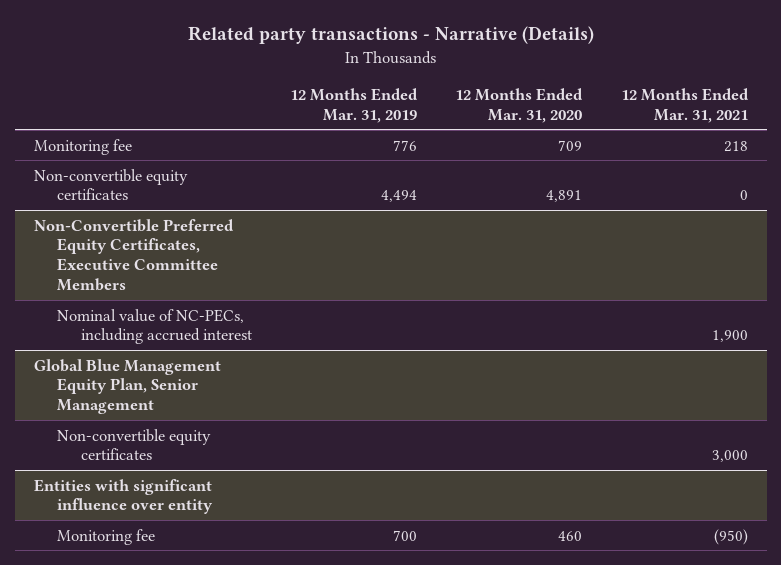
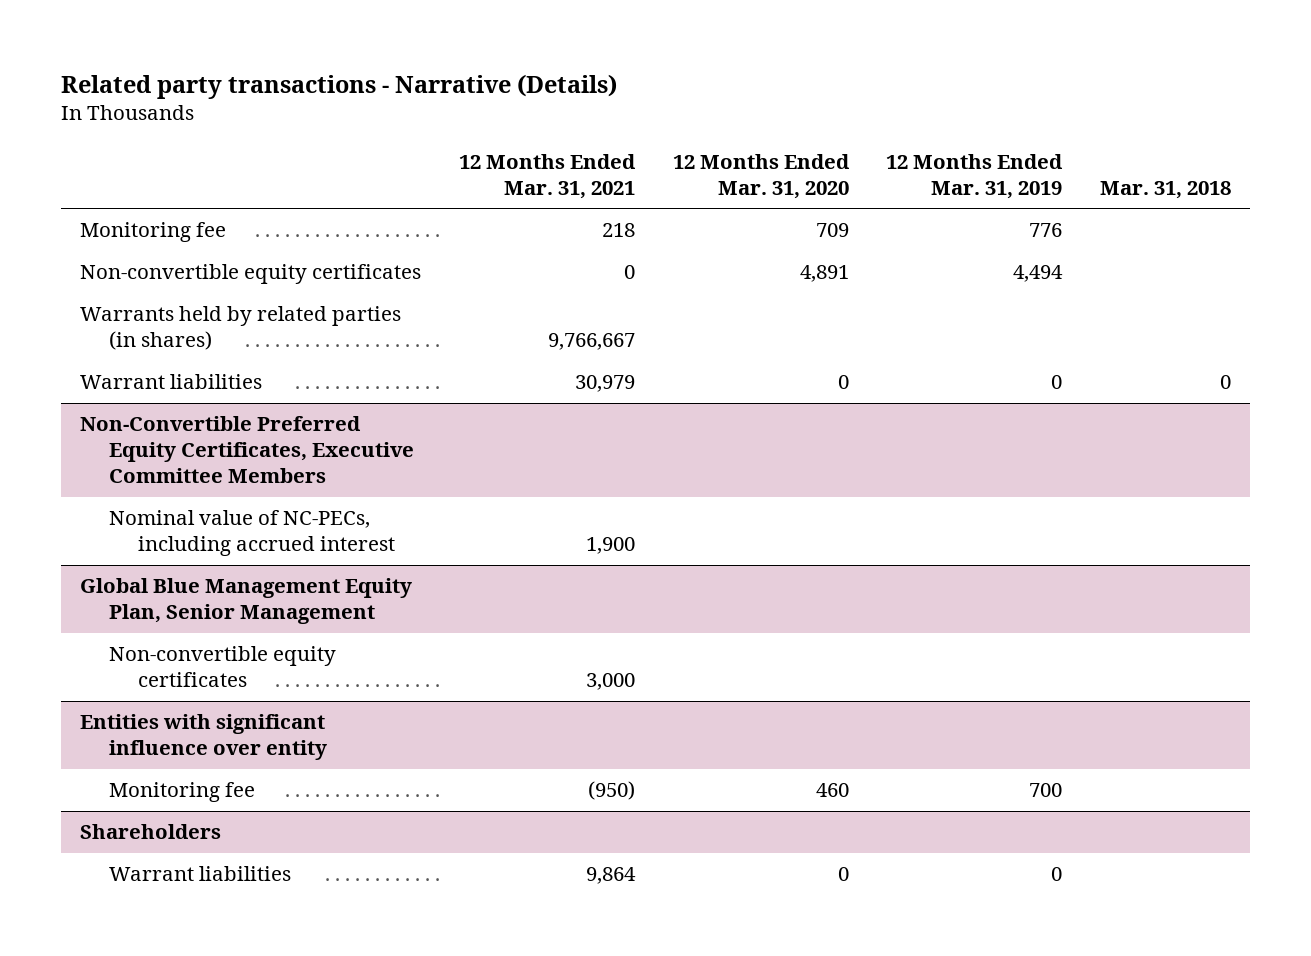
none -> [1100,180,1232,199] Mar. 31, 2018
none -> [80,306,402,351] Warrants held by related parties (in shares)
none -> [80,374,263,390] Warrant liabilities
none -> [80,824,222,840] Shareholders
none -> [109,866,292,882] Warrant liabilities

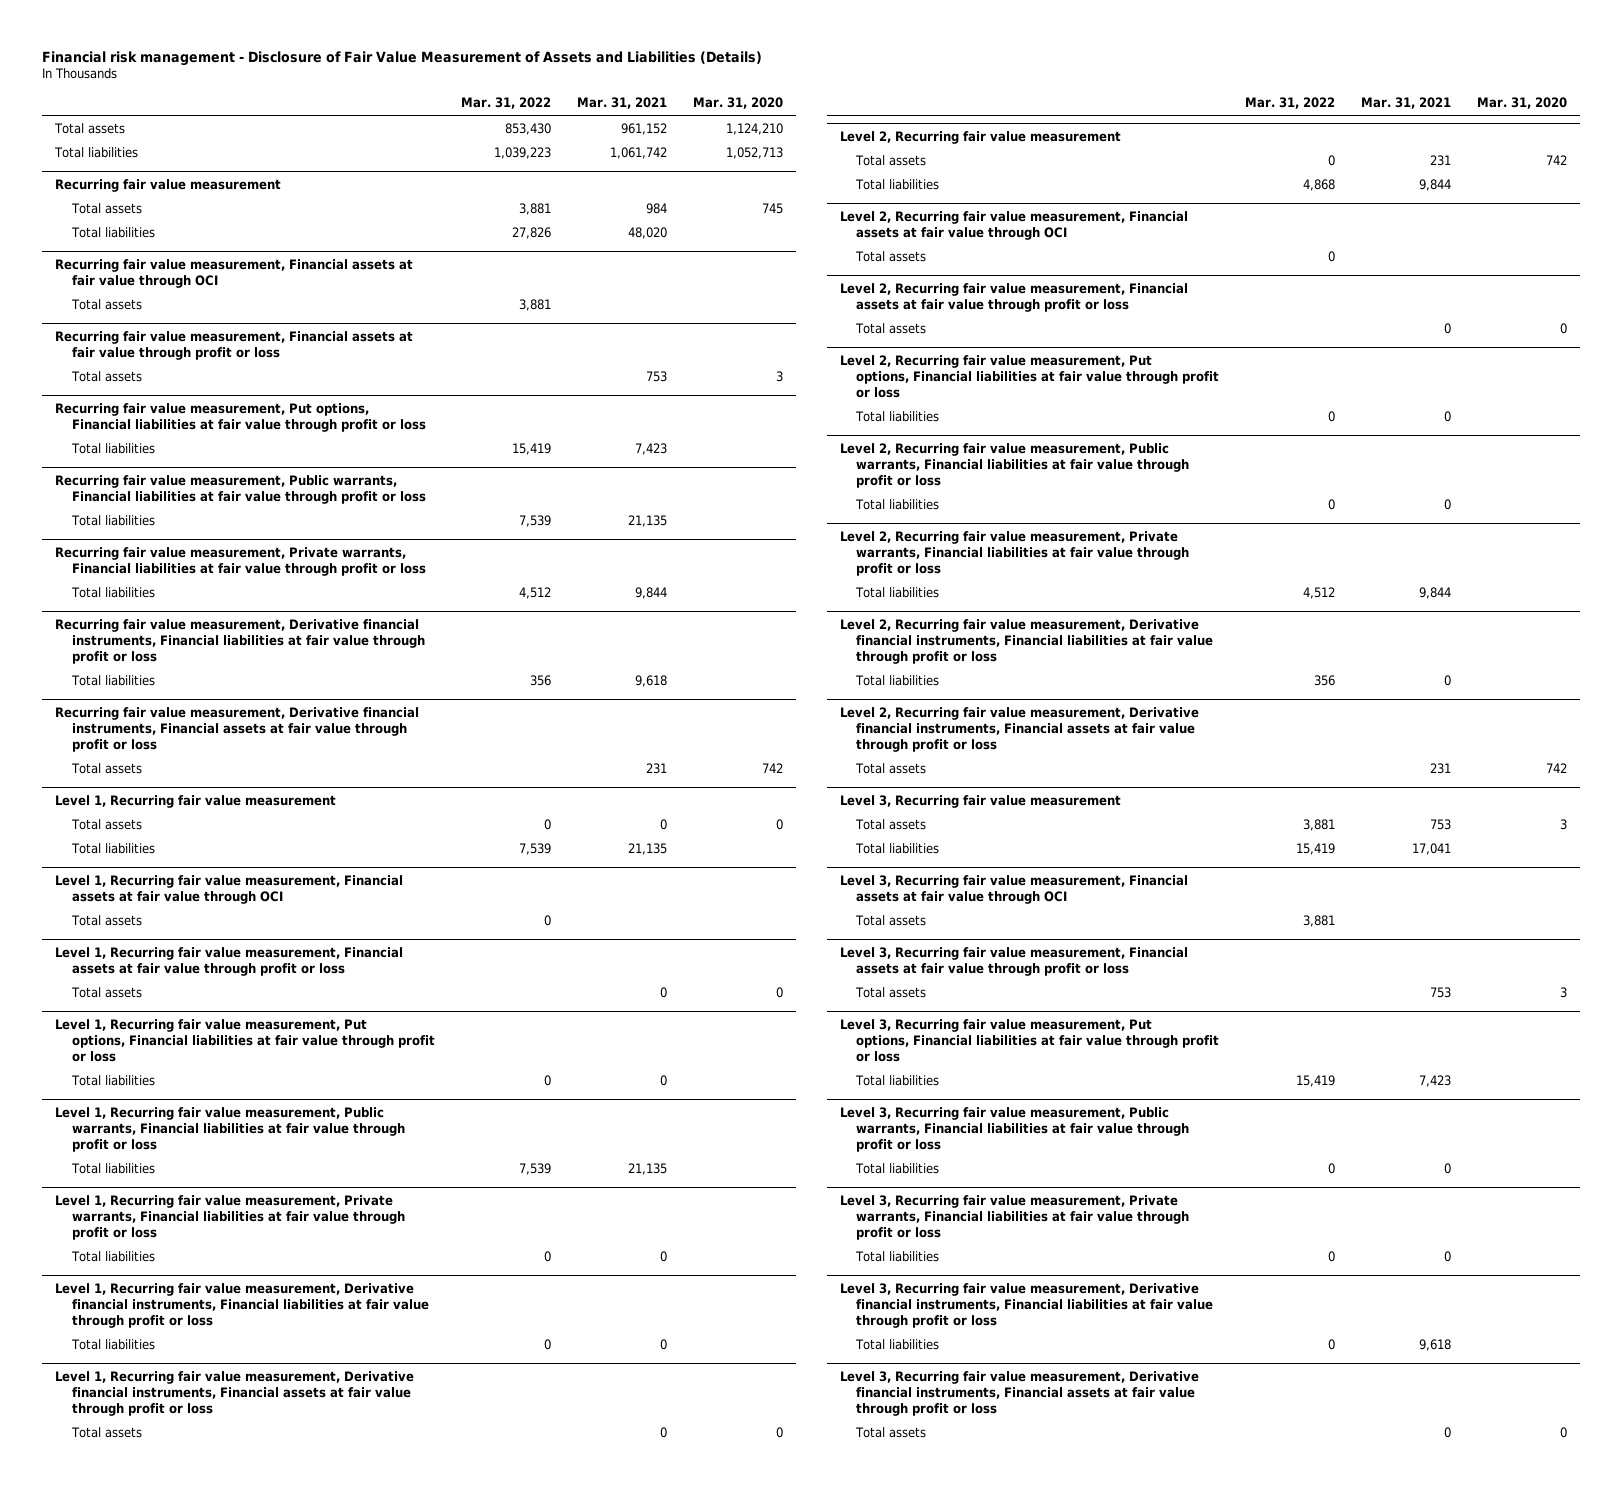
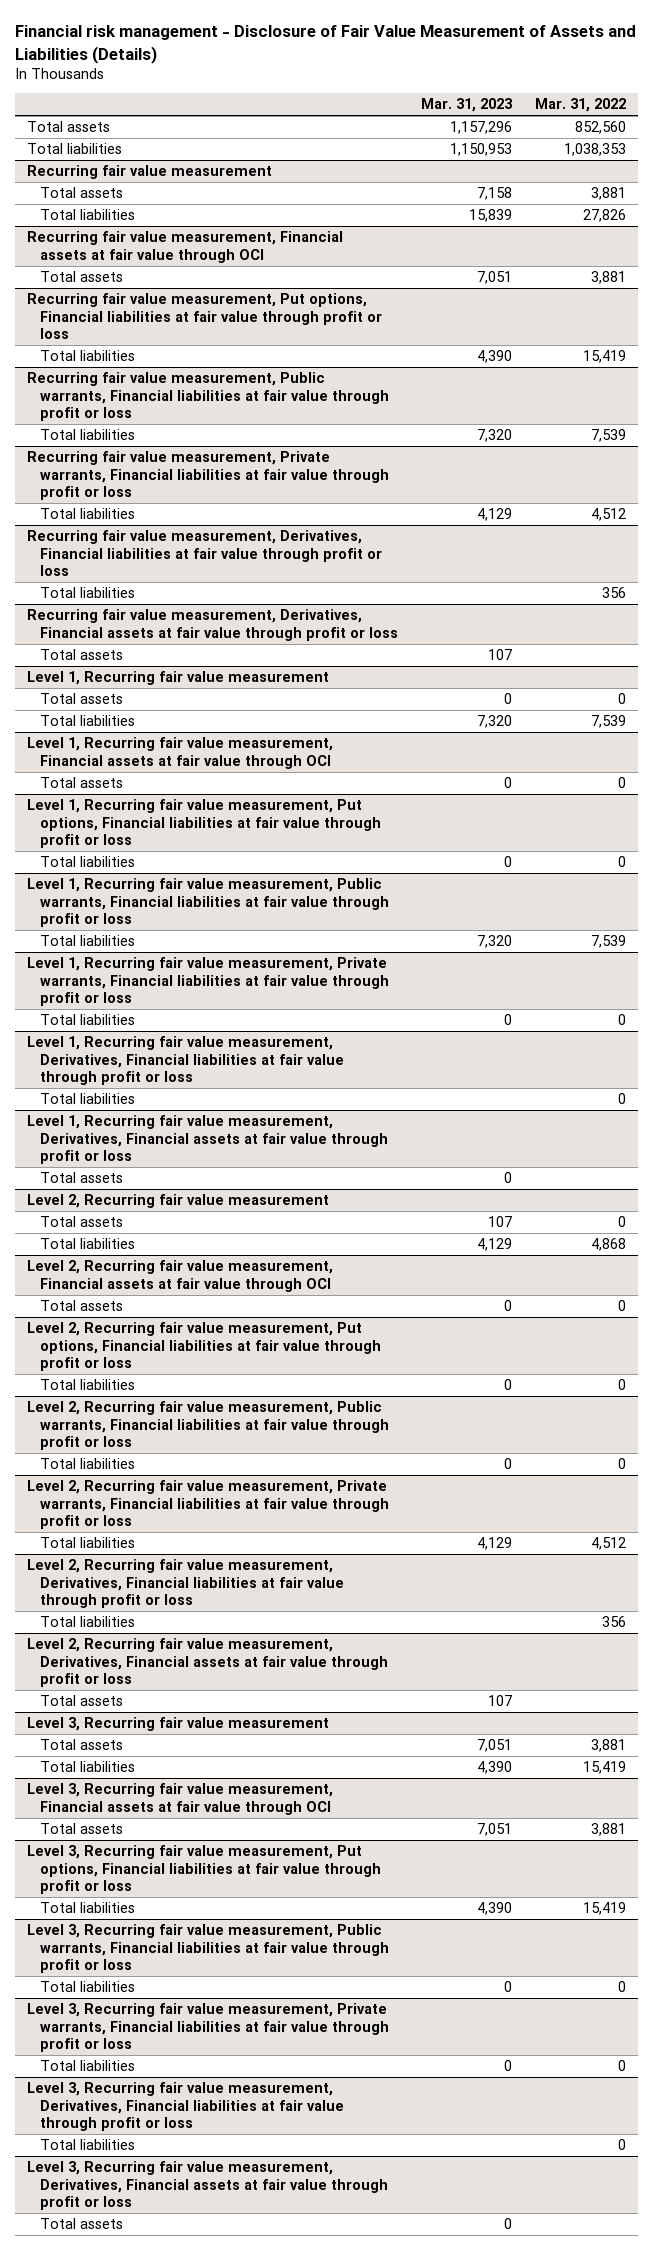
[576,97,667,110] Mar. 31, 2021 -> none
[692,97,783,110] Mar. 31, 2020 -> none
none -> [420,98,512,113] Mar. 31, 2023
[504,122,551,135] 853,430 -> [575,121,627,135] 852,560
[493,146,551,159] 1,039,223 -> [564,143,627,157] 1,038,353
[55,330,414,360] Recurring fair value measurement, Financial assets at fair value through profit or loss -> none
[70,370,142,382] Total assets -> none
[55,618,425,664] Recurring fair value measurement, Derivative financial instruments, Financial liabilities at fair value through profit or loss -> [26,530,382,577] Recurring fair value measurement, Derivatives, Financial liabilities at fair value through profit or loss
[55,706,420,752] Recurring fair value measurement, Derivative financial instruments, Financial assets at fair value through profit or loss -> [26,609,398,641] Recurring fair value measurement, Derivatives, Financial assets at fair value through profit or loss
[55,946,404,976] Level 1, Recurring fair value measurement, Financial assets at fair value through profit or loss -> none
[70,986,142,998] Total assets -> none
[55,1282,429,1328] Level 1, Recurring fair value measurement, Derivative financial instruments, Financial liabilities at fair value through profit or loss -> [26,1036,344,1086] Level 1, Recurring fair value measurement, Derivatives, Financial liabilities at fair value through profit or loss
[55,1370,415,1416] Level 1, Recurring fair value measurement, Derivative financial instruments, Financial assets at fair value through profit or loss -> [26,1115,388,1165] Level 1, Recurring fair value measurement, Derivatives, Financial assets at fair value through profit or loss
[839,282,1188,312] Level 2, Recurring fair value measurement, Financial assets at fair value through profit or loss -> none
[855,322,927,334] Total assets -> none
[839,618,1214,664] Level 2, Recurring fair value measurement, Derivative financial instruments, Financial liabilities at fair value through profit or loss -> [26,1559,344,1609] Level 2, Recurring fair value measurement, Derivatives, Financial liabilities at fair value through profit or loss
[839,706,1199,752] Level 2, Recurring fair value measurement, Derivative financial instruments, Financial assets at fair value through profit or loss -> [26,1638,388,1688] Level 2, Recurring fair value measurement, Derivatives, Financial assets at fair value through profit or loss
[839,946,1188,976] Level 3, Recurring fair value measurement, Financial assets at fair value through profit or loss -> none
[855,986,927,998] Total assets -> none
[839,1282,1214,1328] Level 3, Recurring fair value measurement, Derivative financial instruments, Financial liabilities at fair value through profit or loss -> [26,2082,344,2132] Level 3, Recurring fair value measurement, Derivatives, Financial liabilities at fair value through profit or loss
[839,1370,1199,1416] Level 3, Recurring fair value measurement, Derivative financial instruments, Financial assets at fair value through profit or loss -> [26,2161,388,2211] Level 3, Recurring fair value measurement, Derivatives, Financial assets at fair value through profit or loss

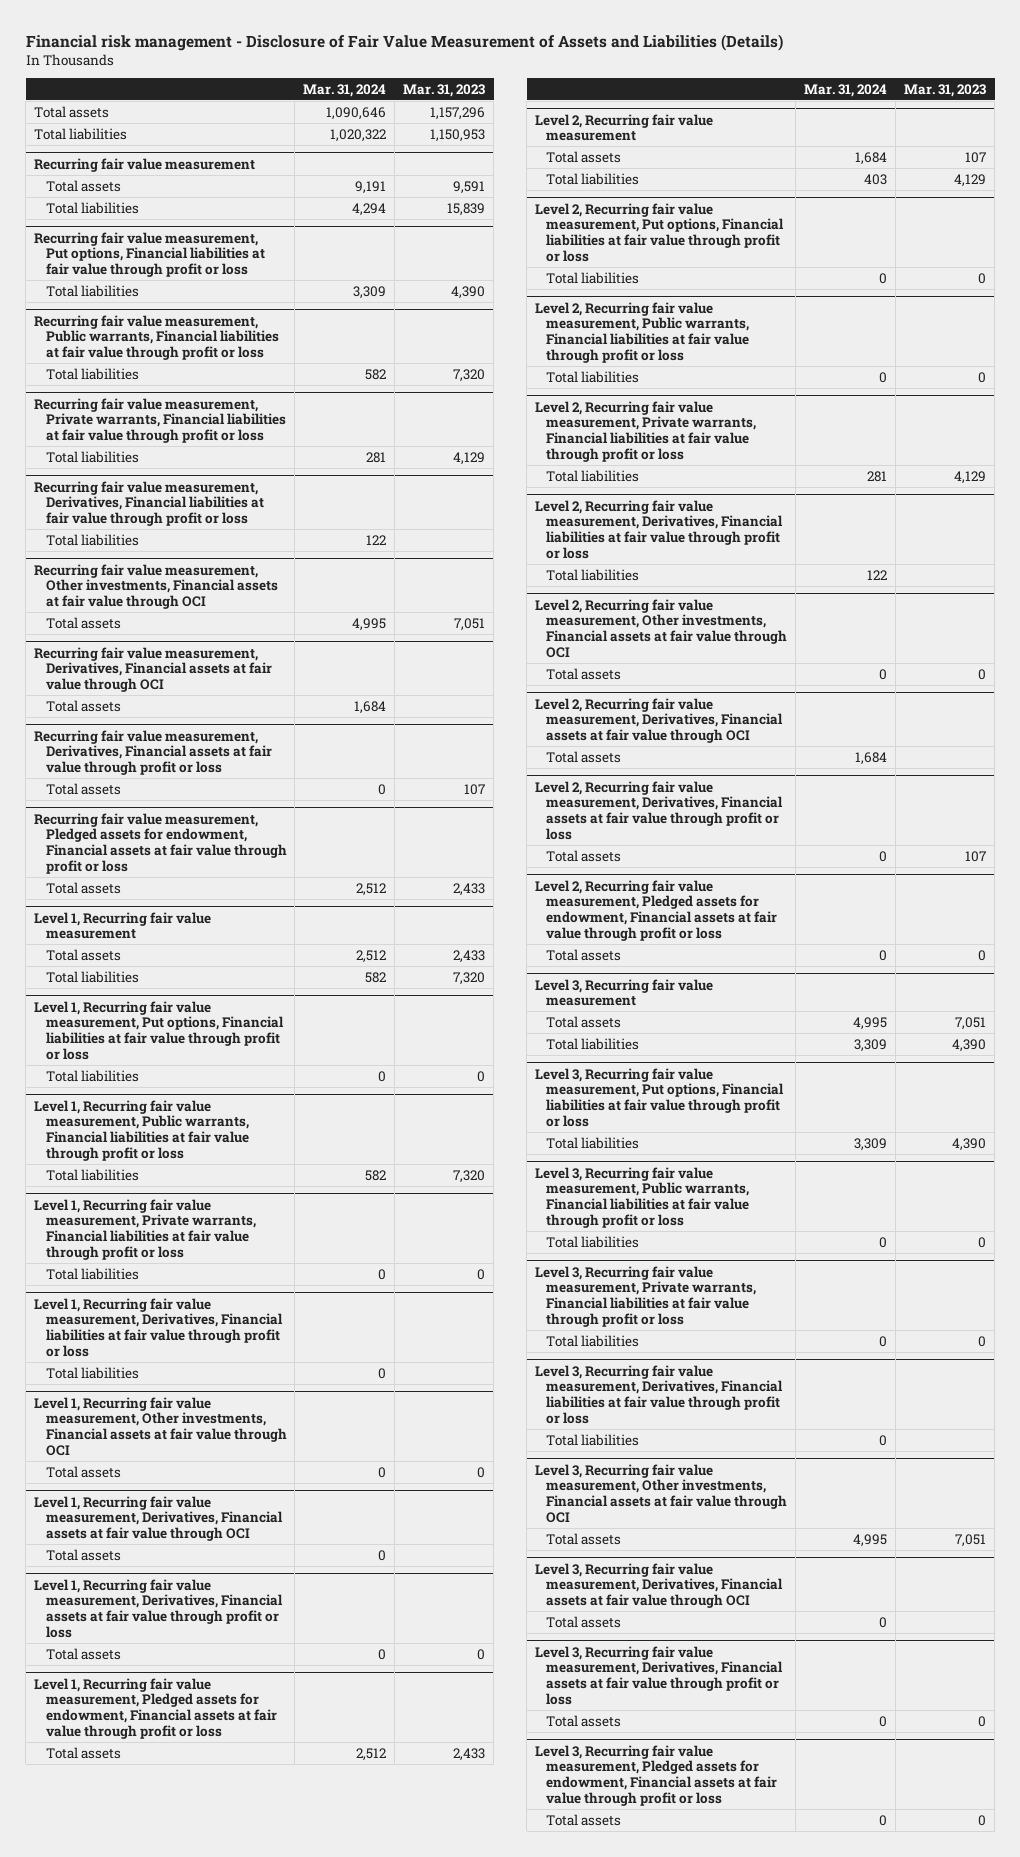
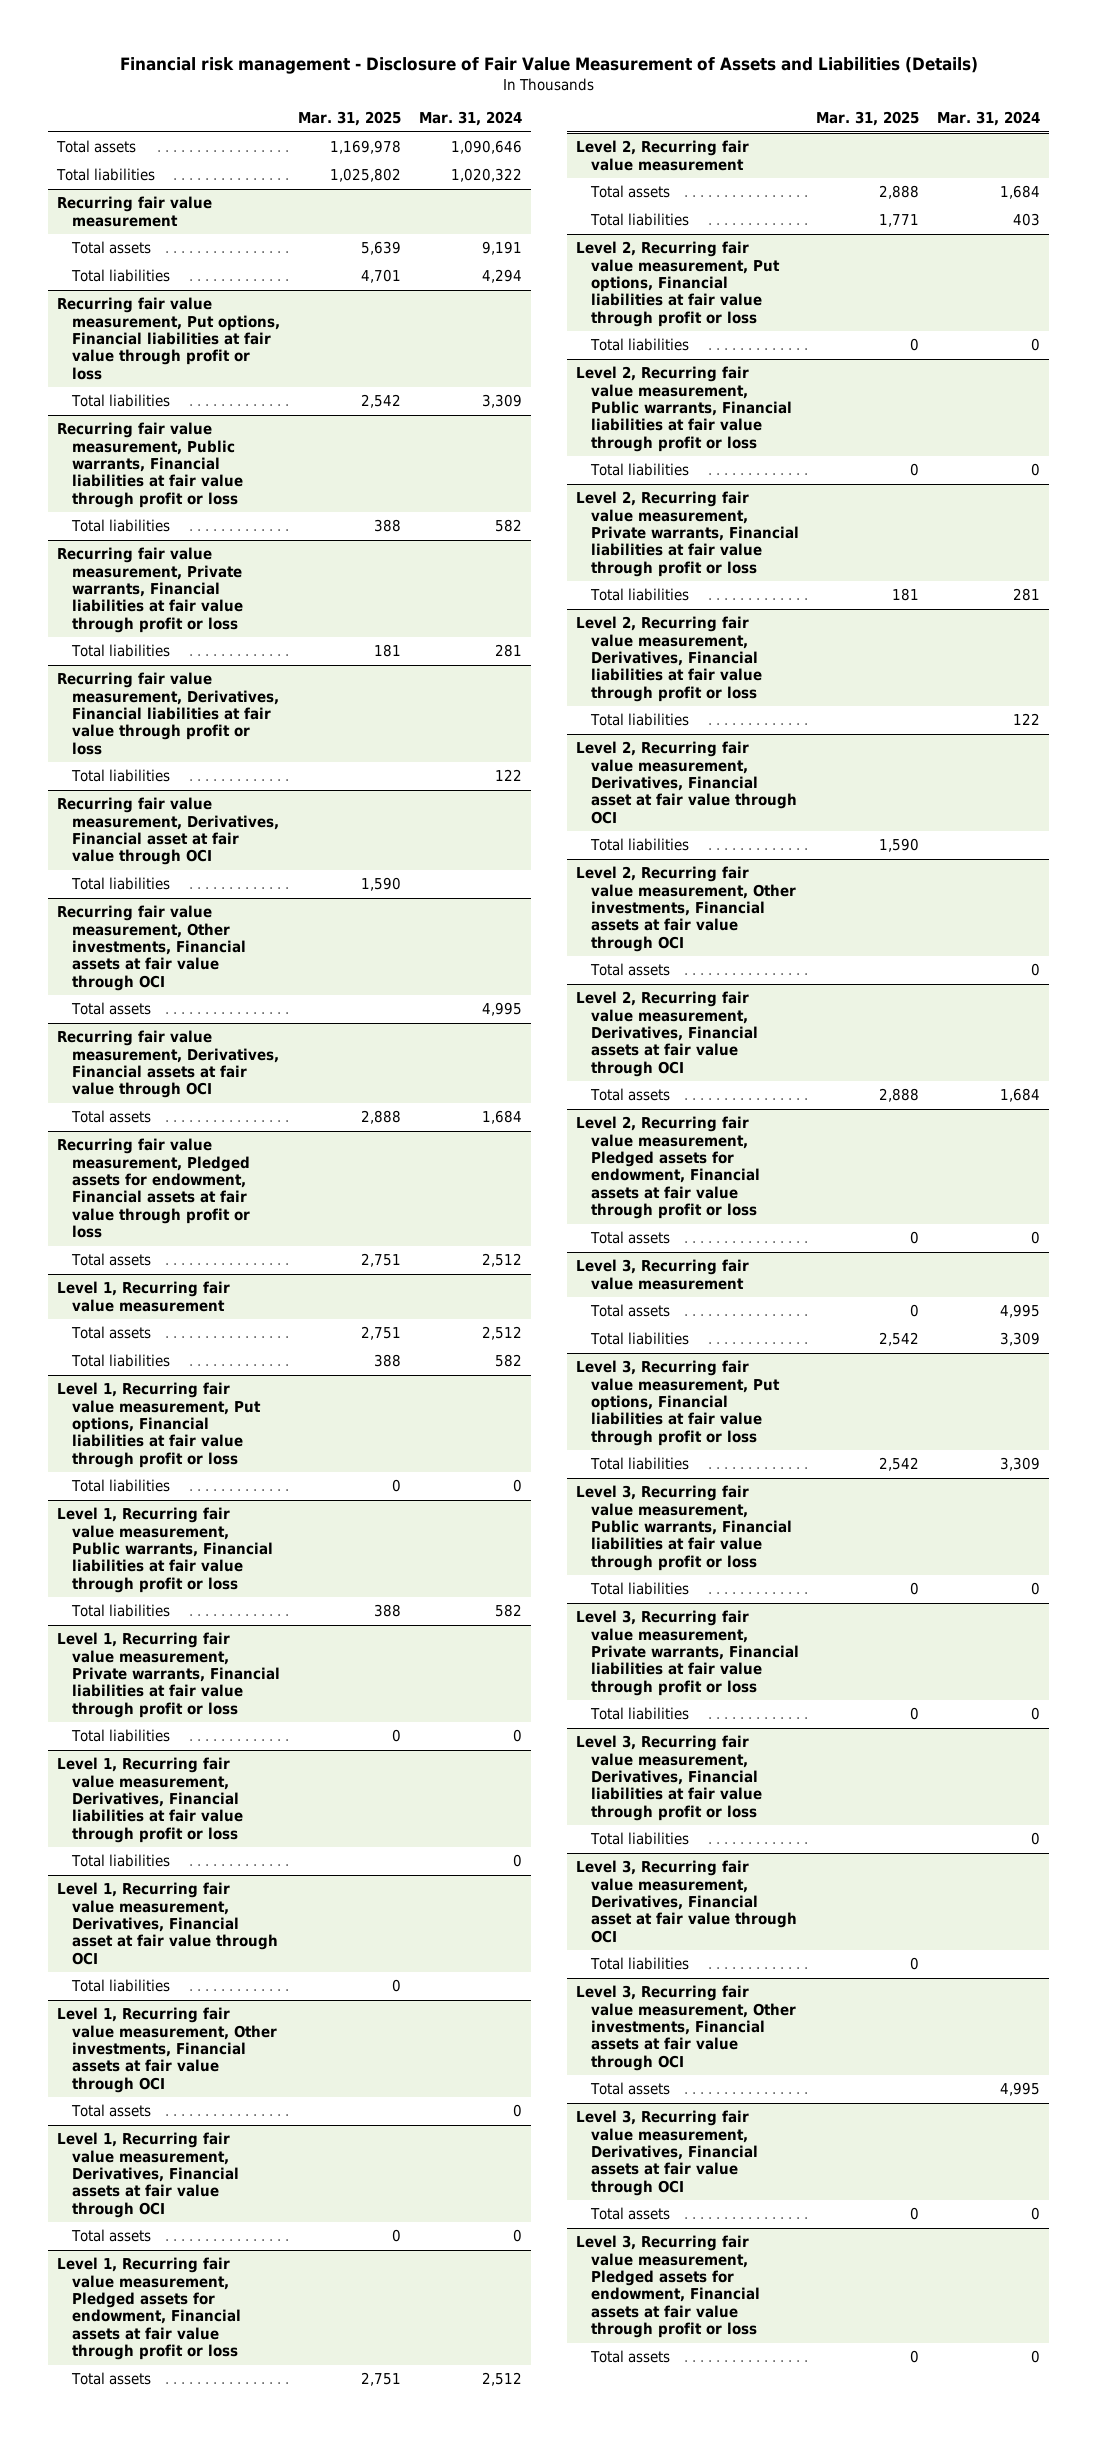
[403,83,486,97] Mar. 31, 2023 -> none
none -> [298,111,402,127] Mar. 31, 2025
none -> [57,797,280,866] Recurring fair value measurement, Derivatives, Financial asset at fair value through OCI
none -> [71,877,171,891] Total liabilities
[34,729,272,776] Recurring fair value measurement, Derivatives, Financial assets at fair value through profit or loss -> none
[45,782,121,795] Total assets -> none
none -> [57,1882,279,1965] Level 1, Recurring fair value measurement, Derivatives, Financial asset at fair value through OCI
none -> [71,1979,171,1993] Total liabilities
[34,1578,283,1638] Level 1, Recurring fair value measurement, Derivatives, Financial assets at fair value through profit or loss -> none
[45,1647,121,1660] Total assets -> none
none -> [575,741,797,824] Level 2, Recurring fair value measurement, Derivatives, Financial asset at fair value through OCI
none -> [589,838,689,852] Total liabilities
[535,780,784,840] Level 2, Recurring fair value measurement, Derivatives, Financial assets at fair value through profit or loss -> none
[546,849,622,862] Total assets -> none
none -> [575,1860,797,1943] Level 3, Recurring fair value measurement, Derivatives, Financial asset at fair value through OCI
none -> [589,1957,689,1971] Total liabilities
[535,1645,784,1705] Level 3, Recurring fair value measurement, Derivatives, Financial assets at fair value through profit or loss -> none
[546,1714,622,1727] Total assets -> none

